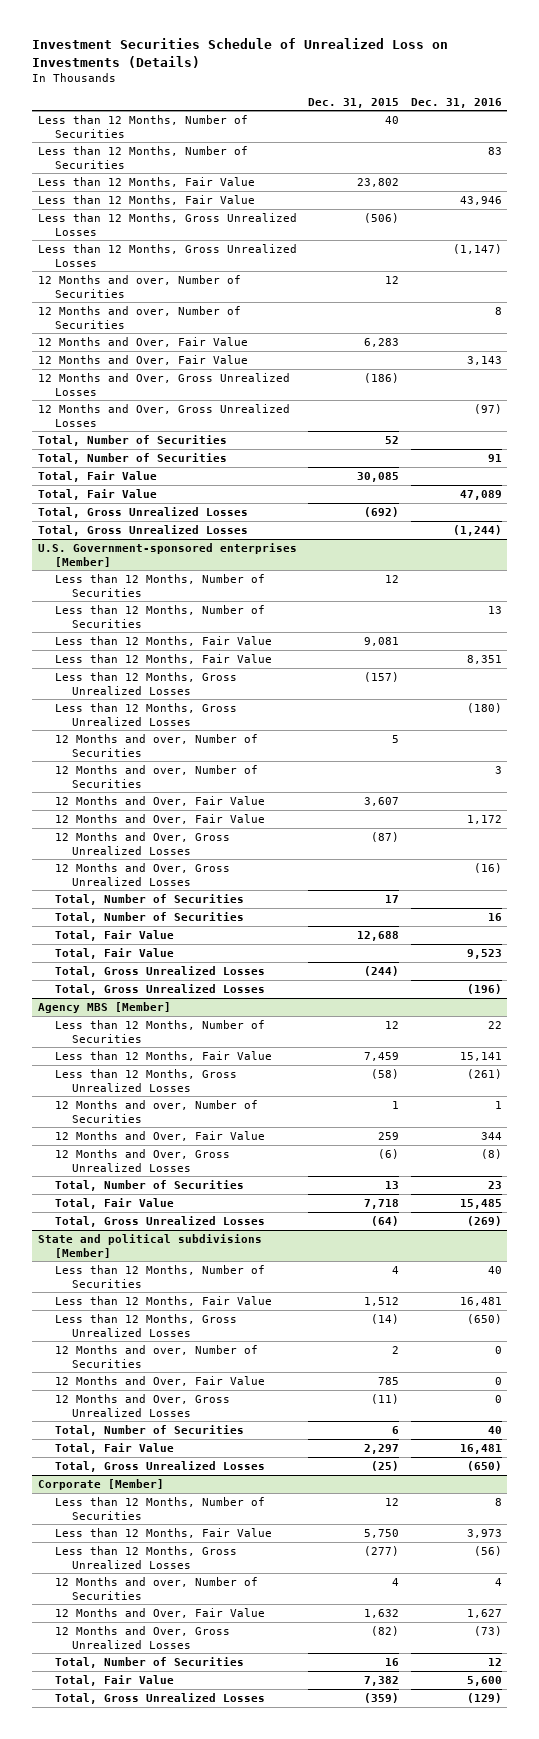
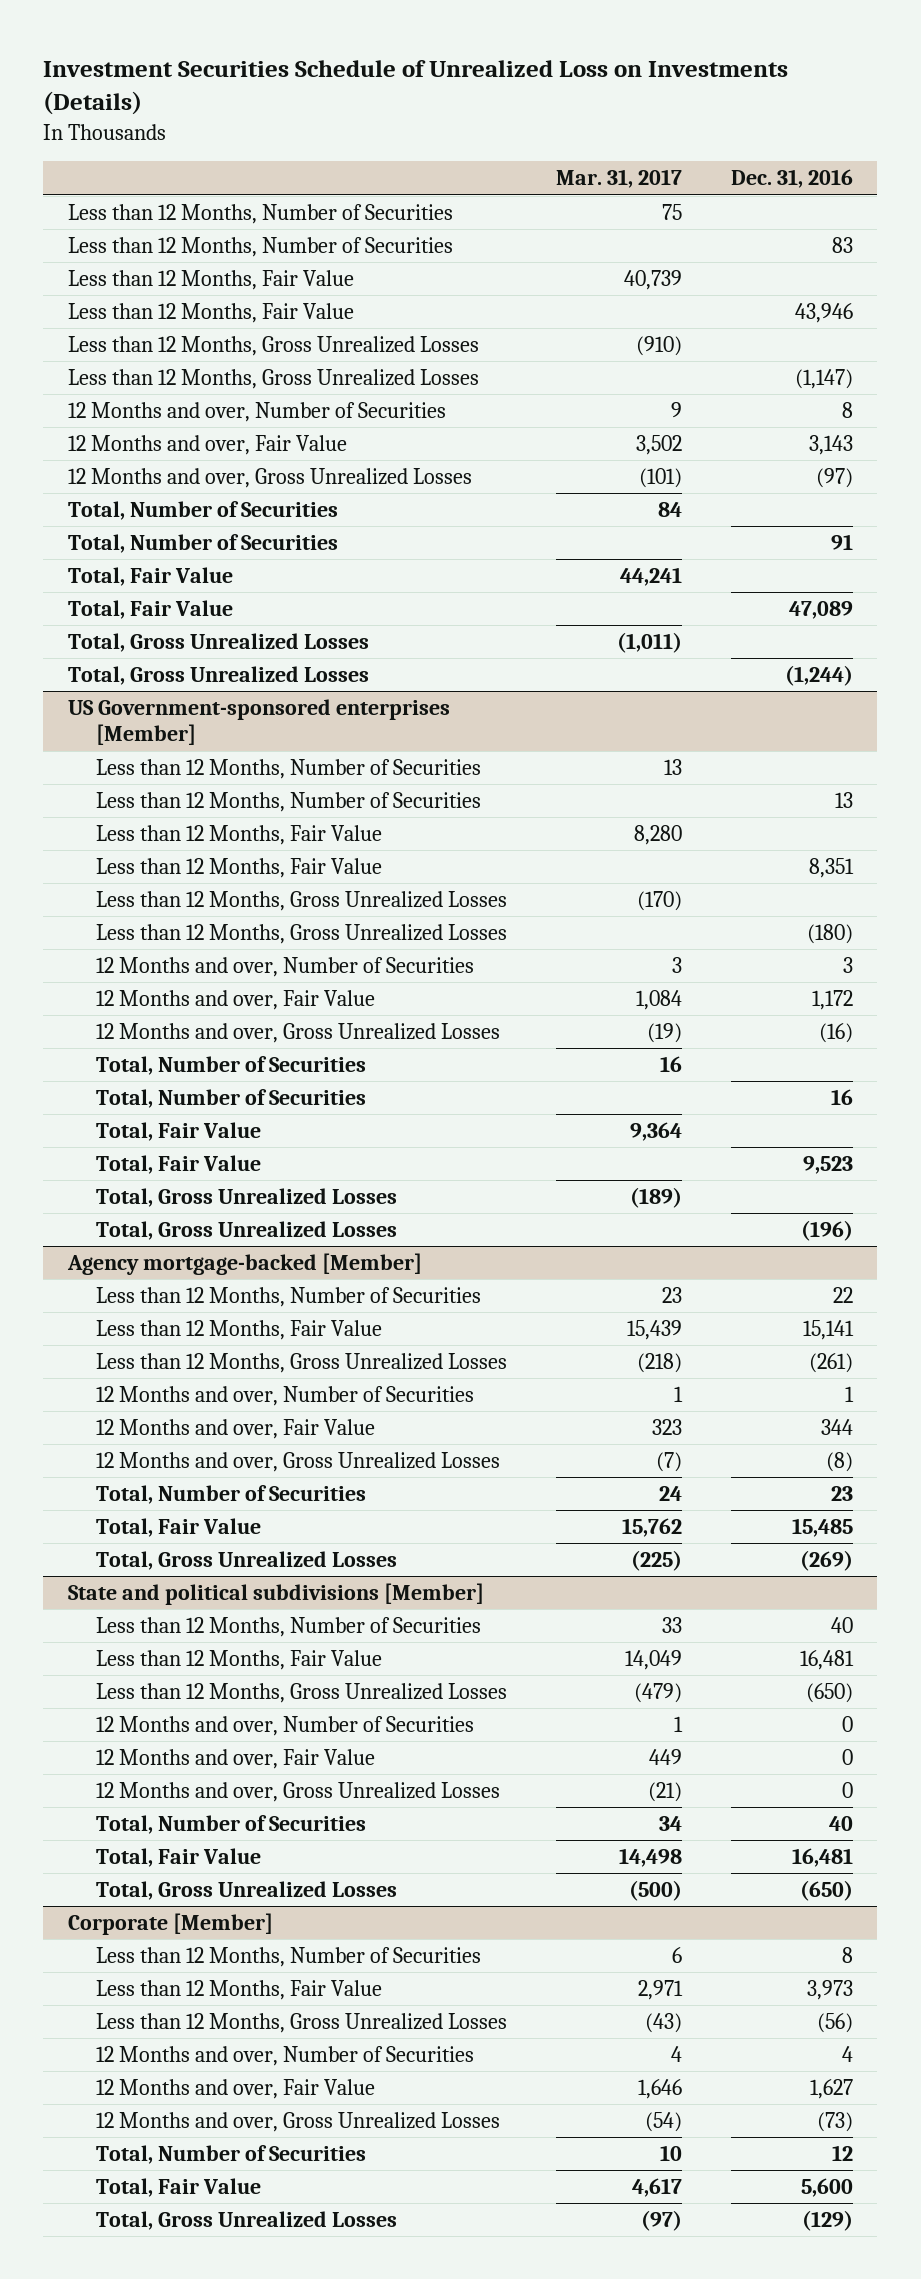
[308,97,400,108] Dec. 31, 2015 -> none
none -> [555,169,682,189] Mar. 31, 2017
[37,274,241,298] 12 Months and over, Number of Securities -> none
[37,336,248,347] 12 Months and Over, Fair Value -> none
[37,372,290,396] 12 Months and Over, Gross Unrealized Losses -> none
[37,354,248,365] 12 Months and Over, Fair Value -> [67,435,347,456] 12 Months and over, Fair Value
[37,403,290,427] 12 Months and Over, Gross Unrealized Losses -> [67,468,472,489] 12 Months and over, Gross Unrealized Losses
[37,542,297,567] U.S. Government-sponsored enterprises [Member] -> [67,699,450,746] US Government-sponsored enterprises [Member]
[54,733,258,757] 12 Months and over, Number of Securities -> none
[54,795,265,806] 12 Months and Over, Fair Value -> none
[54,831,230,855] 12 Months and Over, Gross Unrealized Losses -> none
[54,813,265,824] 12 Months and Over, Fair Value -> [95,990,375,1011] 12 Months and over, Fair Value
[54,862,230,886] 12 Months and Over, Gross Unrealized Losses -> [95,1023,500,1044] 12 Months and over, Gross Unrealized Losses
[37,1001,171,1013] Agency MBS [Member] -> [66,1253,422,1276] Agency mortgage-backed [Member]
[54,1130,265,1141] 12 Months and Over, Fair Value -> [95,1419,375,1440] 12 Months and over, Fair Value
[54,1148,230,1172] 12 Months and Over, Gross Unrealized Losses -> [95,1452,500,1473] 12 Months and over, Gross Unrealized Losses
[54,1375,265,1386] 12 Months and Over, Fair Value -> [95,1749,375,1770] 12 Months and over, Fair Value
[54,1393,230,1417] 12 Months and Over, Gross Unrealized Losses -> [95,1782,500,1803] 12 Months and over, Gross Unrealized Losses
[54,1607,265,1618] 12 Months and Over, Fair Value -> [95,2079,375,2100] 12 Months and over, Fair Value
[54,1625,230,1649] 12 Months and Over, Gross Unrealized Losses -> [95,2112,500,2133] 12 Months and over, Gross Unrealized Losses

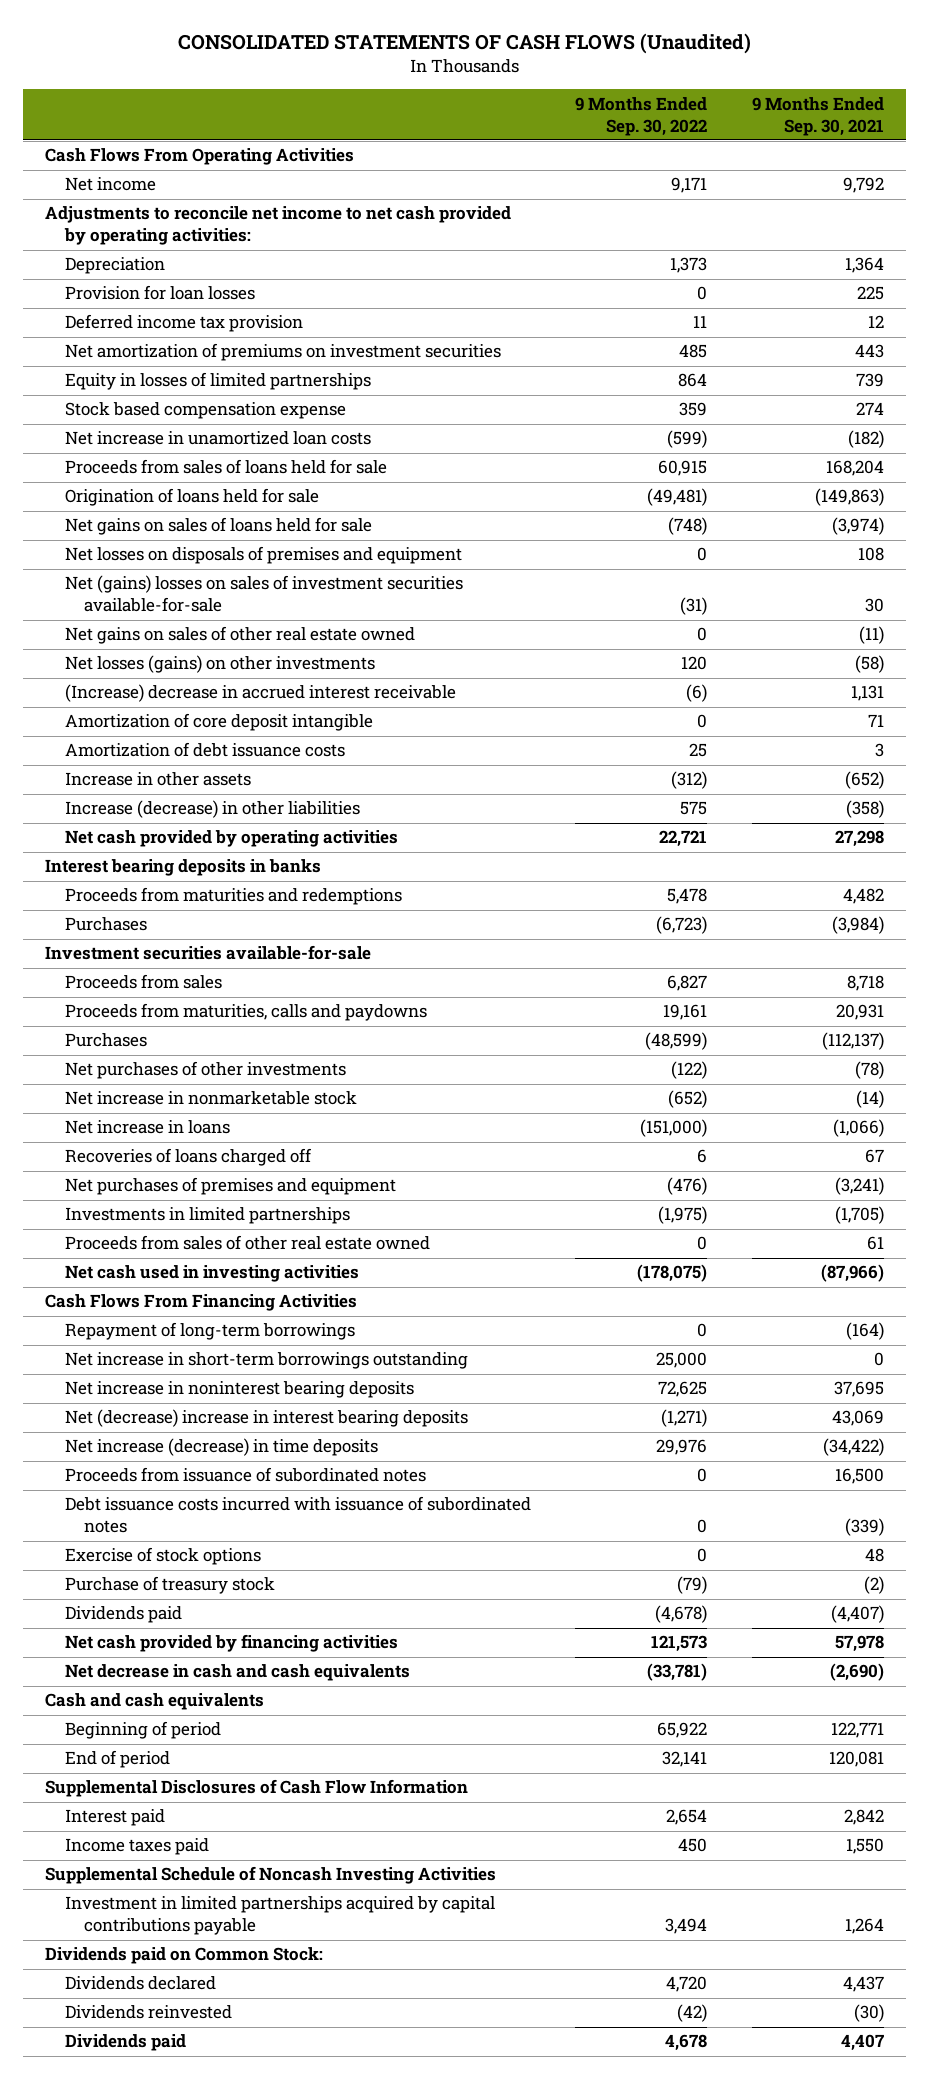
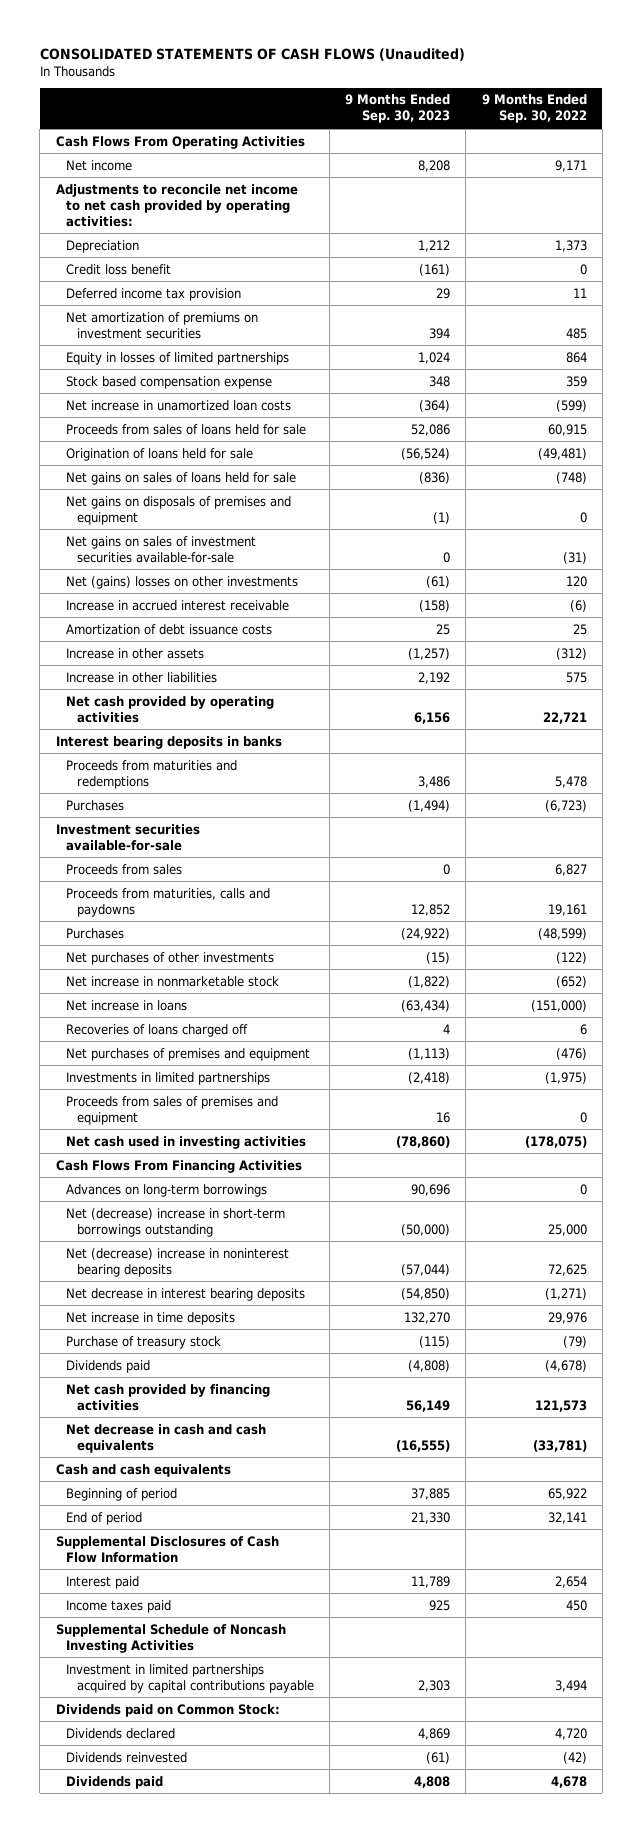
[752,96,885,136] 9 Months Ended Sep. 30, 2021 -> none
none -> [345,94,451,124] 9 Months Ended Sep. 30, 2023
[64,285,255,301] Provision for loan losses -> none
none -> [66,263,172,275] Credit loss benefit
[64,626,415,645] Net gains on sales of other real estate owned -> none
[64,713,373,732] Amortization of core deposit intangible -> none
[64,546,462,565] Net losses on disposals of premises and equipment -> [66,495,292,525] Net gains on disposals of premises and equipment
[64,575,463,613] Net (gains) losses on sales of investment securities available-for-sale -> [66,535,257,563] Net gains on sales of investment securities available-for-sale
[64,655,375,674] Net losses (gains) on other investments -> [66,575,299,589] Net (gains) losses on other investments
[64,684,456,703] (Increase) decrease in accrued interest receivable -> [66,599,290,611] Increase in accrued interest receivable
[64,800,360,819] Increase (decrease) in other liabilities -> [66,671,218,683] Increase in other liabilities
[64,1235,430,1251] Proceeds from sales of other real estate owned -> none
none -> [66,1095,279,1125] Proceeds from sales of premises and equipment
[64,1322,355,1341] Repayment of long-term borrowings -> none
[64,1467,426,1483] Proceeds from issuance of subordinated notes -> none
[64,1496,531,1534] Debt issuance costs incurred with issuance of subordinated notes -> none
[64,1547,261,1566] Exercise of stock options -> none
none -> [66,1183,268,1197] Advances on long-term borrowings
[64,1352,468,1370] Net increase in short-term borrowings outstanding -> [66,1207,286,1237] Net (decrease) increase in short-term borrowings outstanding
[64,1381,414,1399] Net increase in noninterest bearing deposits -> [66,1247,290,1277] Net (decrease) increase in noninterest bearing deposits
[64,1409,468,1428] Net (decrease) increase in interest bearing deposits -> [66,1287,306,1301] Net decrease in interest bearing deposits
[64,1438,378,1457] Net increase (decrease) in time deposits -> [66,1311,236,1325] Net increase in time deposits

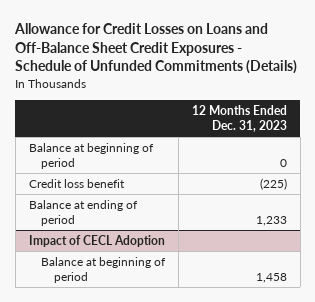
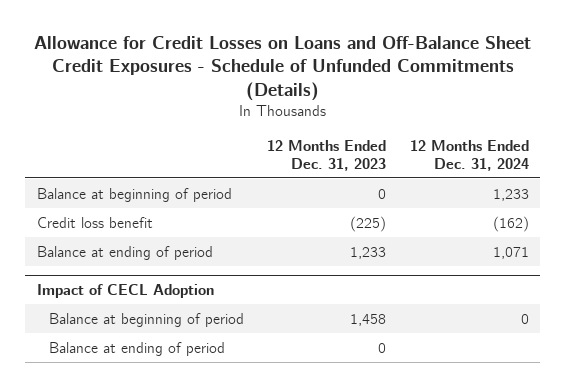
none -> [409,139,529,171] 12 Months Ended Dec. 31, 2024
none -> [49,341,226,356] Balance at ending of period

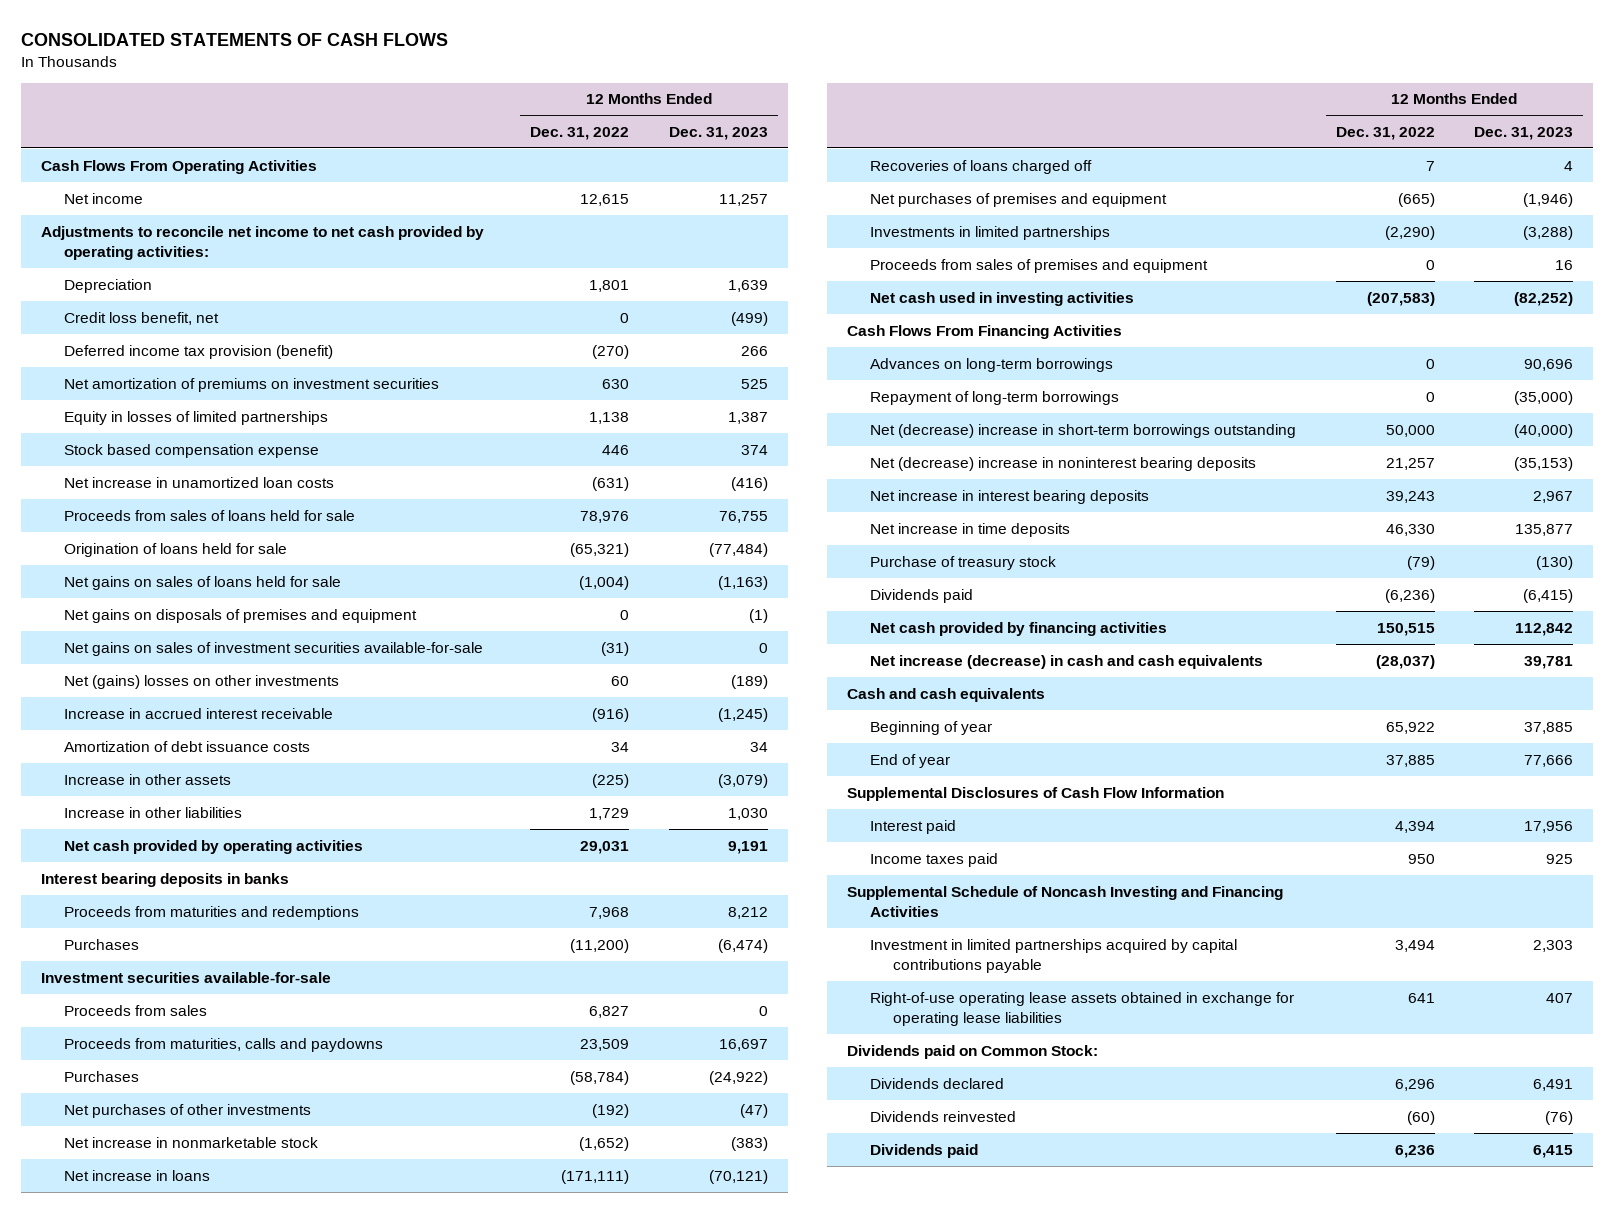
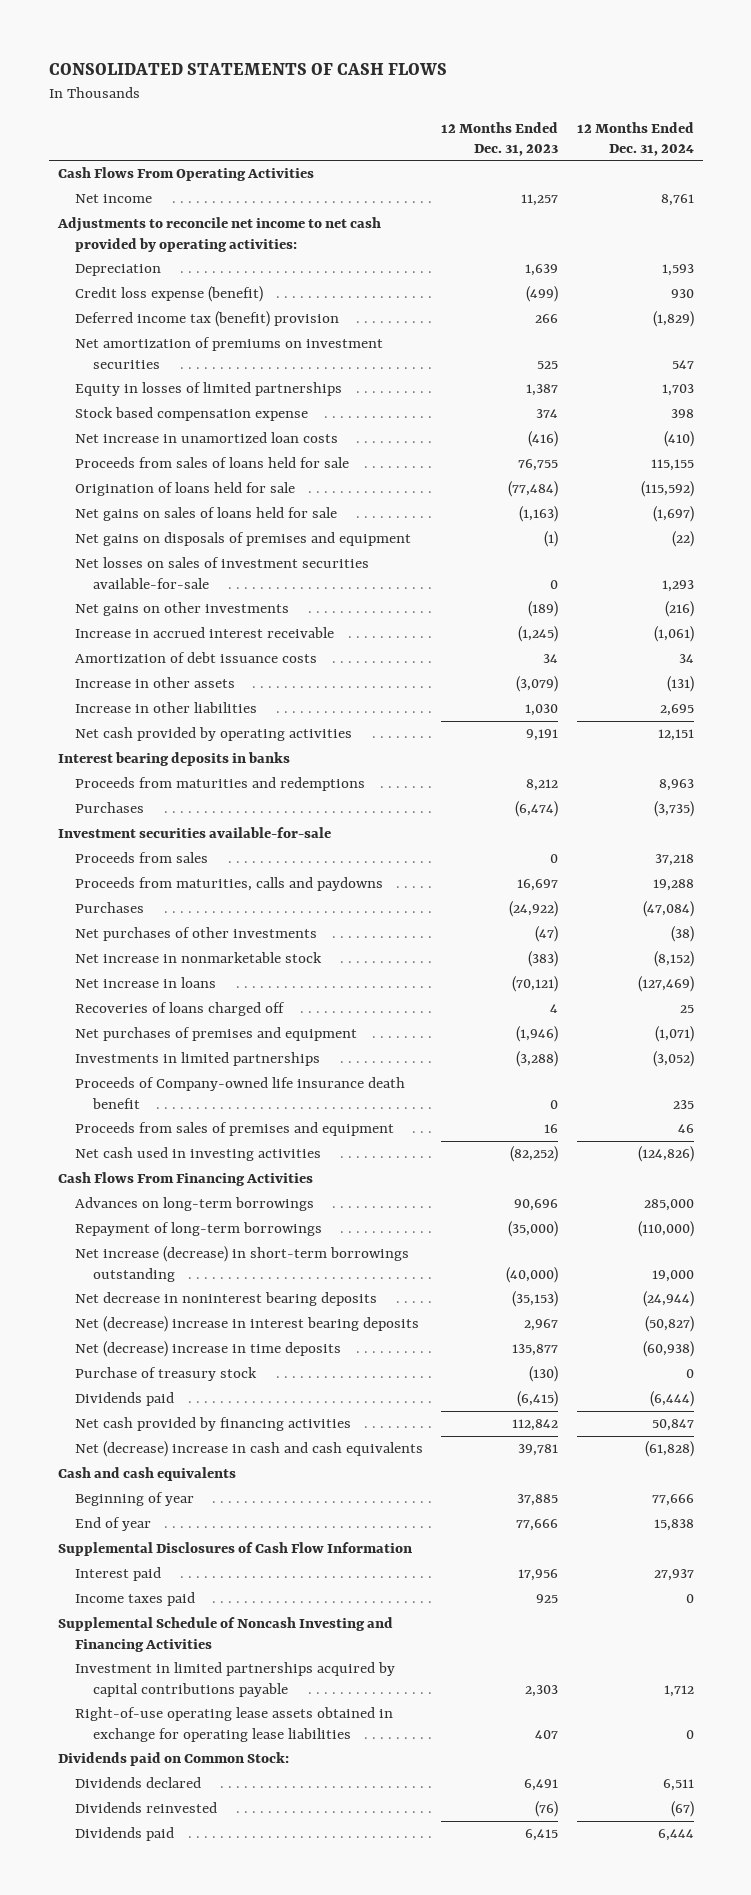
[529,126,629,140] Dec. 31, 2022 -> none
none -> [576,121,694,156] 12 Months Ended Dec. 31, 2024
[64,311,220,325] Credit loss benefit, net -> [75,286,264,303] Credit loss expense (benefit)
[64,344,334,359] Deferred income tax provision (benefit) -> [75,311,340,328] Deferred income tax (benefit) provision
[64,641,484,656] Net gains on sales of investment securities available-for-sale -> [75,557,370,589] Net losses on sales of investment securities available-for-sale
[64,674,340,689] Net (gains) losses on other investments -> [75,602,290,617] Net gains on other investments
none -> [75,1077,406,1109] Proceeds of Company-owned life insurance death benefit
[869,423,1296,438] Net (decrease) increase in short-term borrowings outstanding -> [75,1246,410,1282] Net increase (decrease) in short-term borrowings outstanding
[869,456,1256,471] Net (decrease) increase in noninterest bearing deposits -> [75,1292,378,1307] Net decrease in noninterest bearing deposits
[869,489,1149,504] Net increase in interest bearing deposits -> [75,1316,420,1333] Net (decrease) increase in interest bearing deposits
[869,522,1070,537] Net increase in time deposits -> [75,1341,342,1358] Net (decrease) increase in time deposits
[869,654,1263,669] Net increase (decrease) in cash and cash equivalents -> [75,1441,424,1458] Net (decrease) increase in cash and cash equivalents

